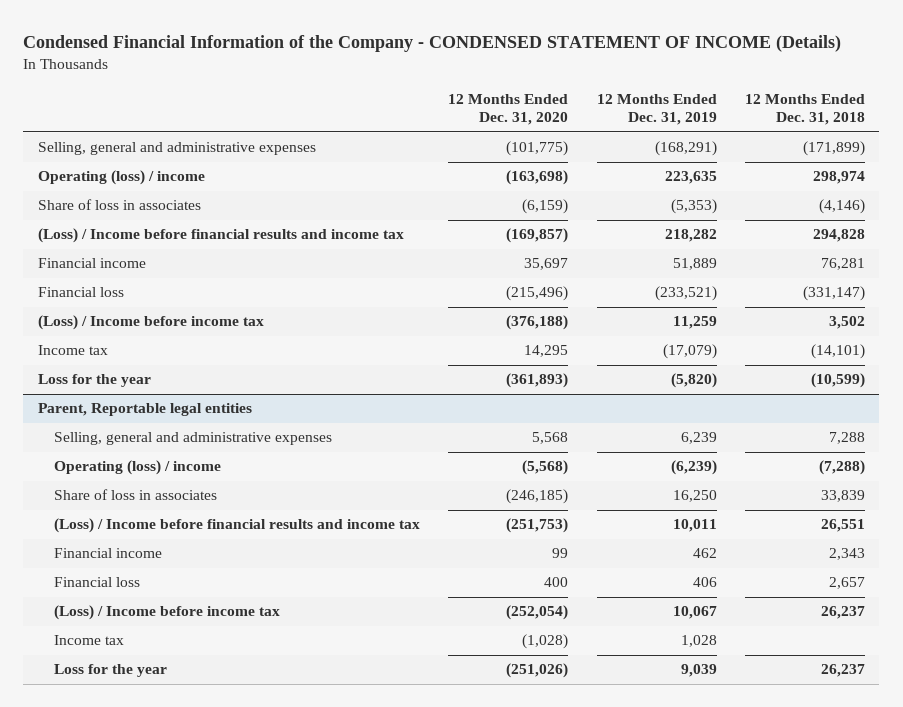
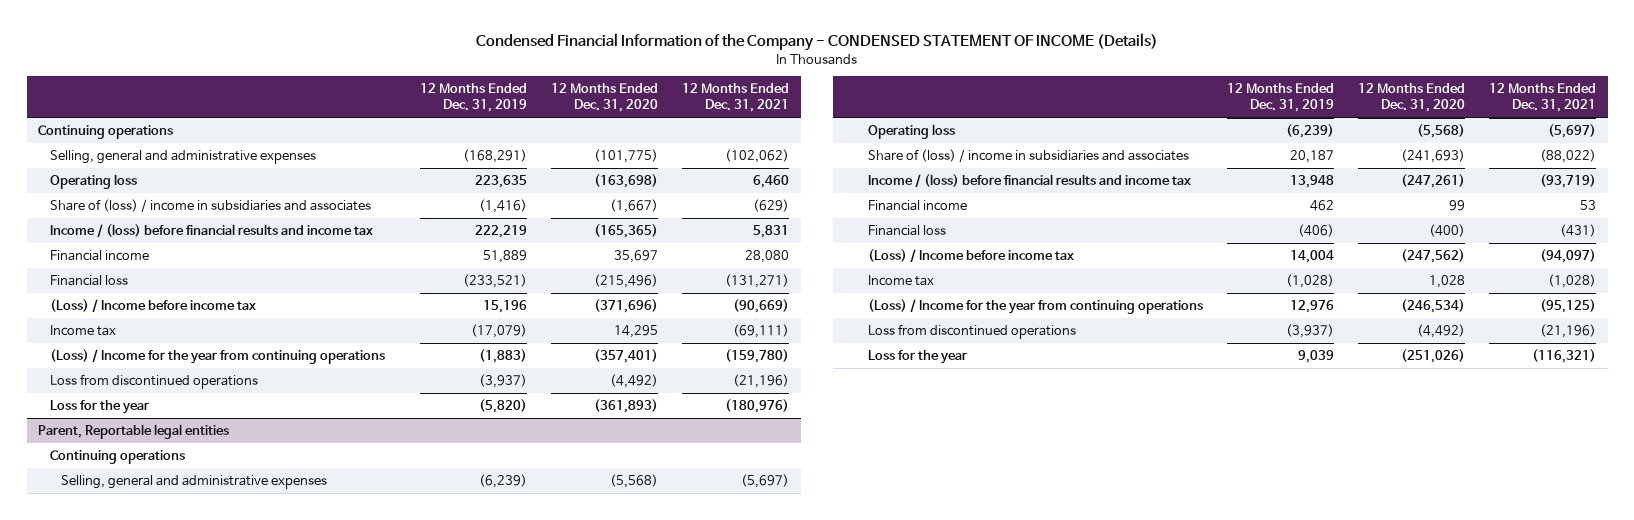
[745,93,866,126] 12 Months Ended Dec. 31, 2018 -> none
none -> [682,83,790,113] 12 Months Ended Dec. 31, 2021
none -> [38,125,174,140] Continuing operations
[37,170,205,186] Operating (loss) / income -> [49,174,137,190] Operating loss
[37,199,201,211] Share of loss in associates -> [49,199,371,213] Share of (loss) / income in subsidiaries and associates
[522,199,569,215] (6,159) -> [610,199,659,214] (1,667)
[670,199,717,215] (5,353) -> [479,199,528,214] (1,416)
[37,228,404,244] (Loss) / Income before financial results and income tax -> [49,224,373,239] Income / (loss) before financial results and income tax
[506,228,569,244] (169,857) -> [594,224,659,239] (165,365)
[664,229,717,243] 218,282 -> [475,225,528,239] 222,219
[506,315,569,331] (376,188) -> [594,299,659,314] (371,696)
[672,316,717,330] 11,259 -> [483,300,528,314] 15,196
none -> [49,349,385,365] (Loss) / Income for the year from continuing operations
none -> [49,374,258,390] Loss from discontinued operations
none -> [49,450,185,465] Continuing operations
[532,432,569,445] 5,568 -> [610,474,659,489] (5,568)
[680,432,717,445] 6,239 -> [479,474,528,489] (6,239)
[53,460,221,476] Operating (loss) / income -> [867,124,955,140] Operating loss
[53,489,217,501] Share of loss in associates -> [867,149,1189,163] Share of (loss) / income in subsidiaries and associates
[506,489,569,505] (246,185) -> [1400,149,1465,164] (241,693)
[672,490,717,503] 16,250 -> [1289,150,1334,164] 20,187
[53,518,420,534] (Loss) / Income before financial results and income tax -> [867,174,1191,189] Income / (loss) before financial results and income tax
[506,518,569,534] (251,753) -> [1400,174,1465,189] (247,261)
[672,519,717,533] 10,011 -> [1289,175,1334,189] 13,948
[544,577,569,588] 400 -> [1428,224,1465,238] (400)
[692,577,717,588] 406 -> [1297,224,1334,238] (406)
[506,605,569,621] (252,054) -> [1400,249,1465,264] (247,562)
[672,606,717,620] 10,067 -> [1289,250,1334,264] 14,004
[522,634,569,650] (1,028) -> [1428,275,1465,289] 1,028
[680,635,717,648] 1,028 -> [1285,274,1334,289] (1,028)
none -> [867,299,1203,315] (Loss) / Income for the year from continuing operations
none -> [867,324,1076,340] Loss from discontinued operations

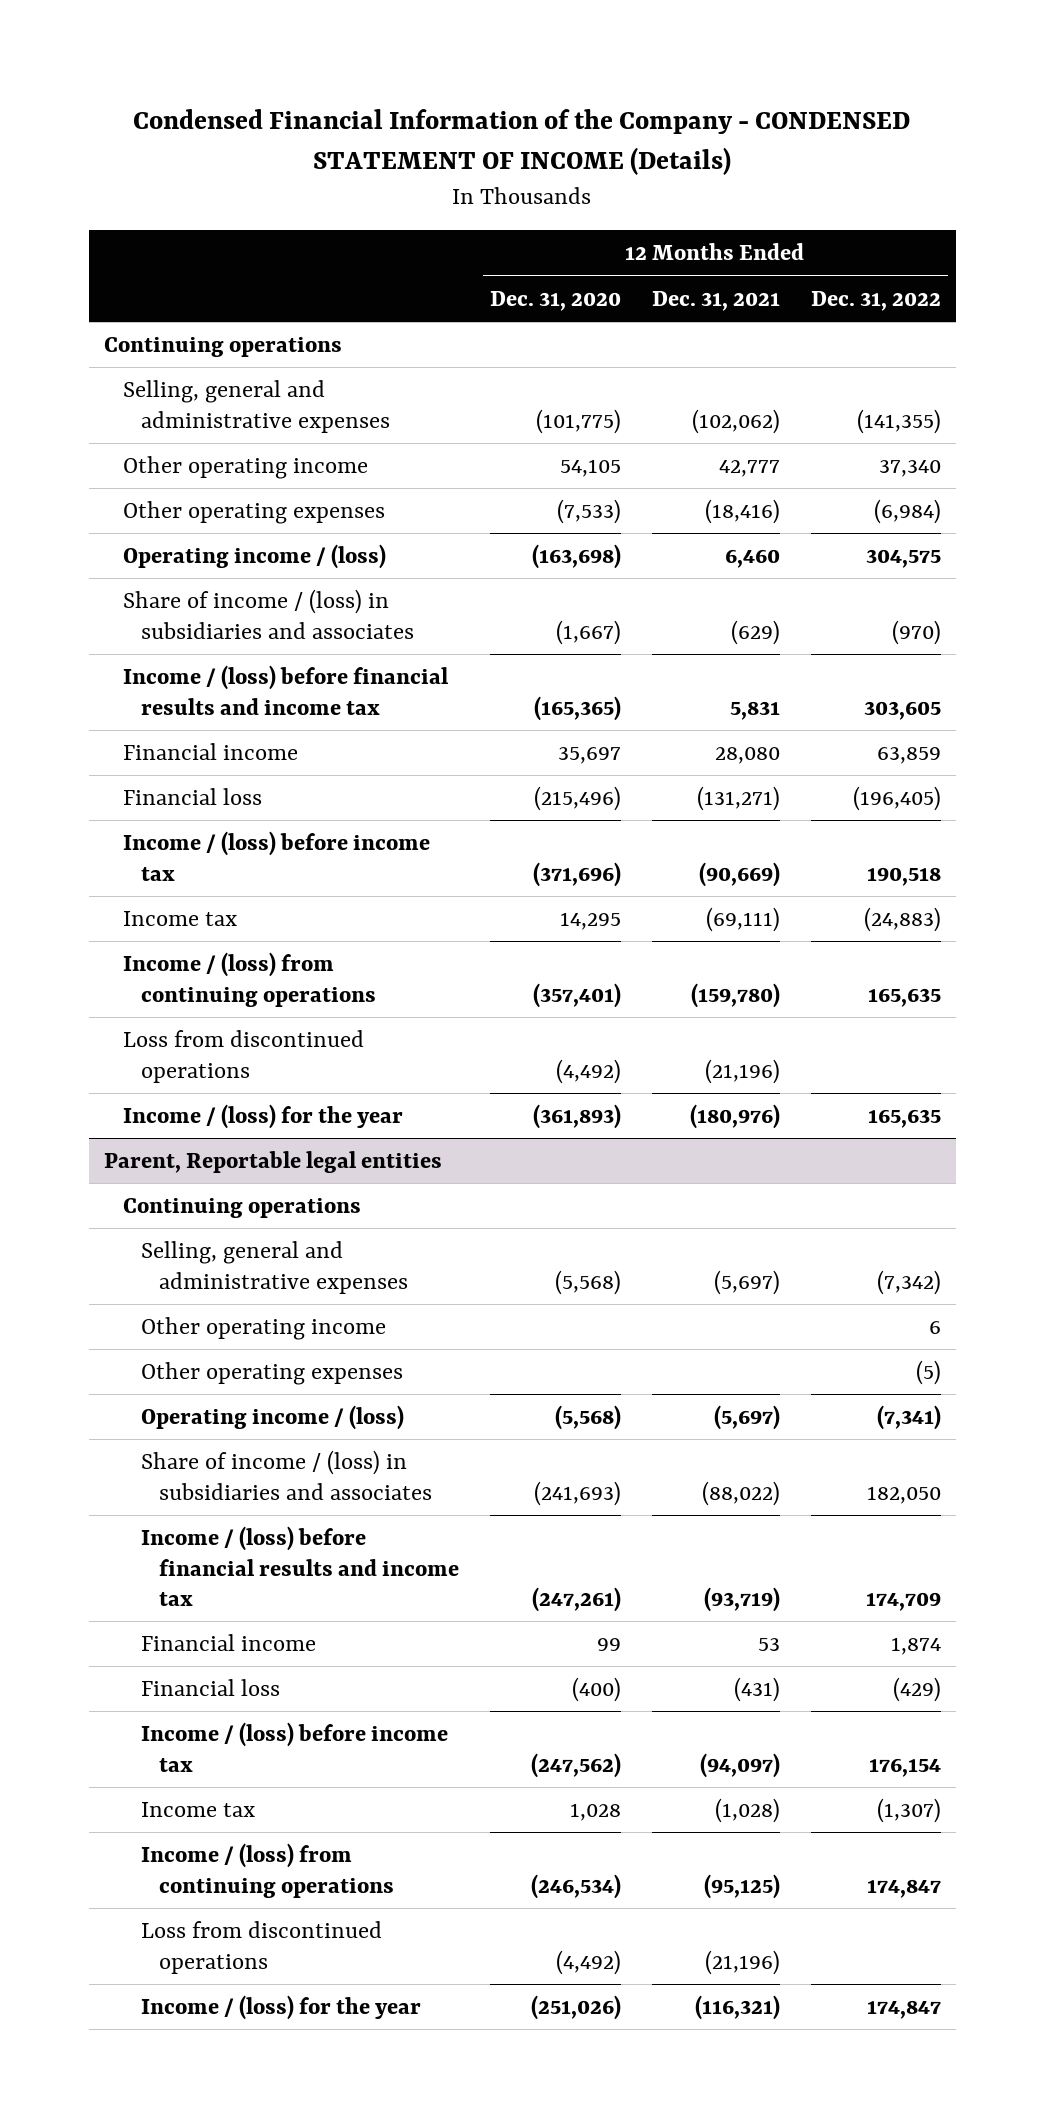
[420,83,528,113] 12 Months Ended Dec. 31, 2019 -> none
none -> [810,290,941,311] Dec. 31, 2022
none -> [122,456,368,480] Other operating income
none -> [122,501,385,525] Other operating expenses
[49,174,137,190] Operating loss -> [122,544,386,570] Operating income / (loss)
[49,199,371,213] Share of (loss) / income in subsidiaries and associates -> [122,589,415,639] Share of income / (loss) in subsidiaries and associates
[49,299,256,314] (Loss) / Income before income tax -> [122,831,430,881] Income / (loss) before income tax
[49,349,385,365] (Loss) / Income for the year from continuing operations -> [122,952,377,1007] Income / (loss) from continuing operations
[49,400,149,415] Loss for the year -> [122,1104,403,1130] Income / (loss) for the year
none -> [141,1317,387,1341] Other operating income
none -> [141,1362,404,1386] Other operating expenses
[867,124,955,140] Operating loss -> [141,1405,405,1431] Operating income / (loss)
[867,149,1189,163] Share of (loss) / income in subsidiaries and associates -> [141,1450,433,1500] Share of income / (loss) in subsidiaries and associates
[867,249,1074,264] (Loss) / Income before income tax -> [141,1722,449,1772] Income / (loss) before income tax
[867,299,1203,315] (Loss) / Income for the year from continuing operations -> [141,1843,395,1898] Income / (loss) from continuing operations
[867,350,967,365] Loss for the year -> [141,1995,422,2021] Income / (loss) for the year

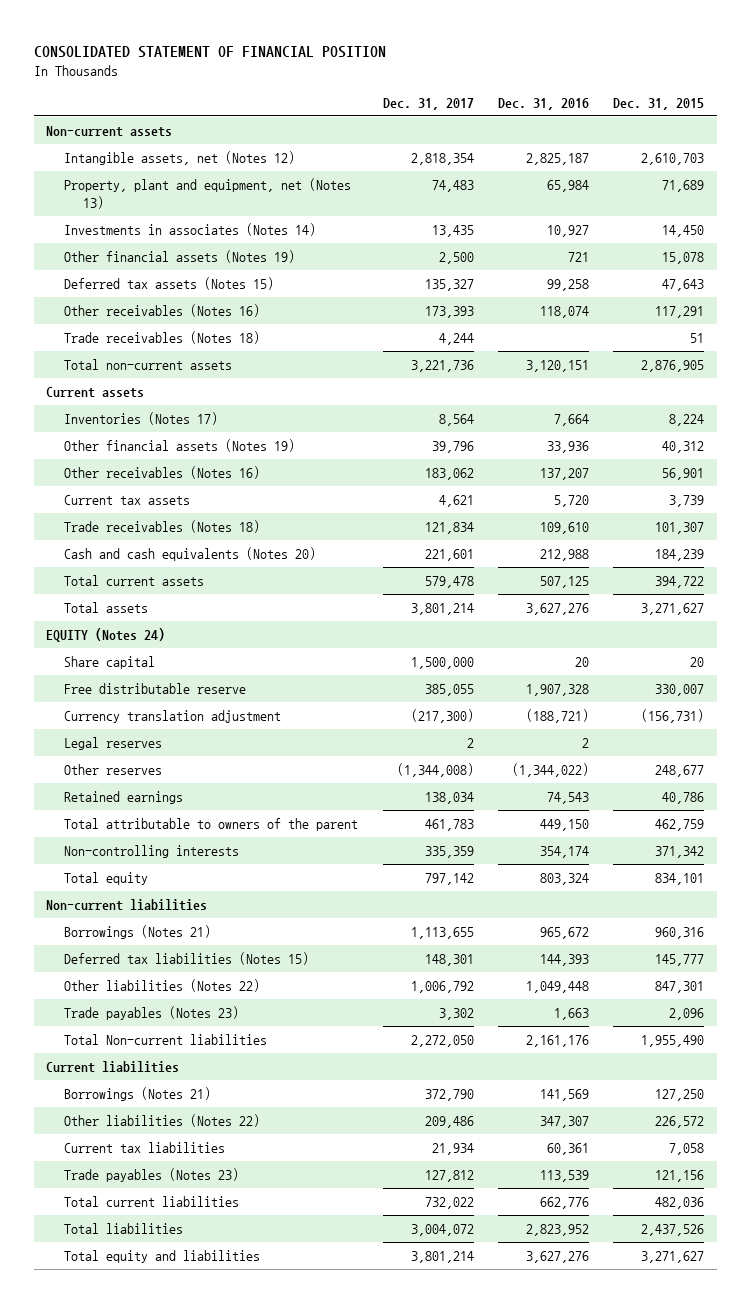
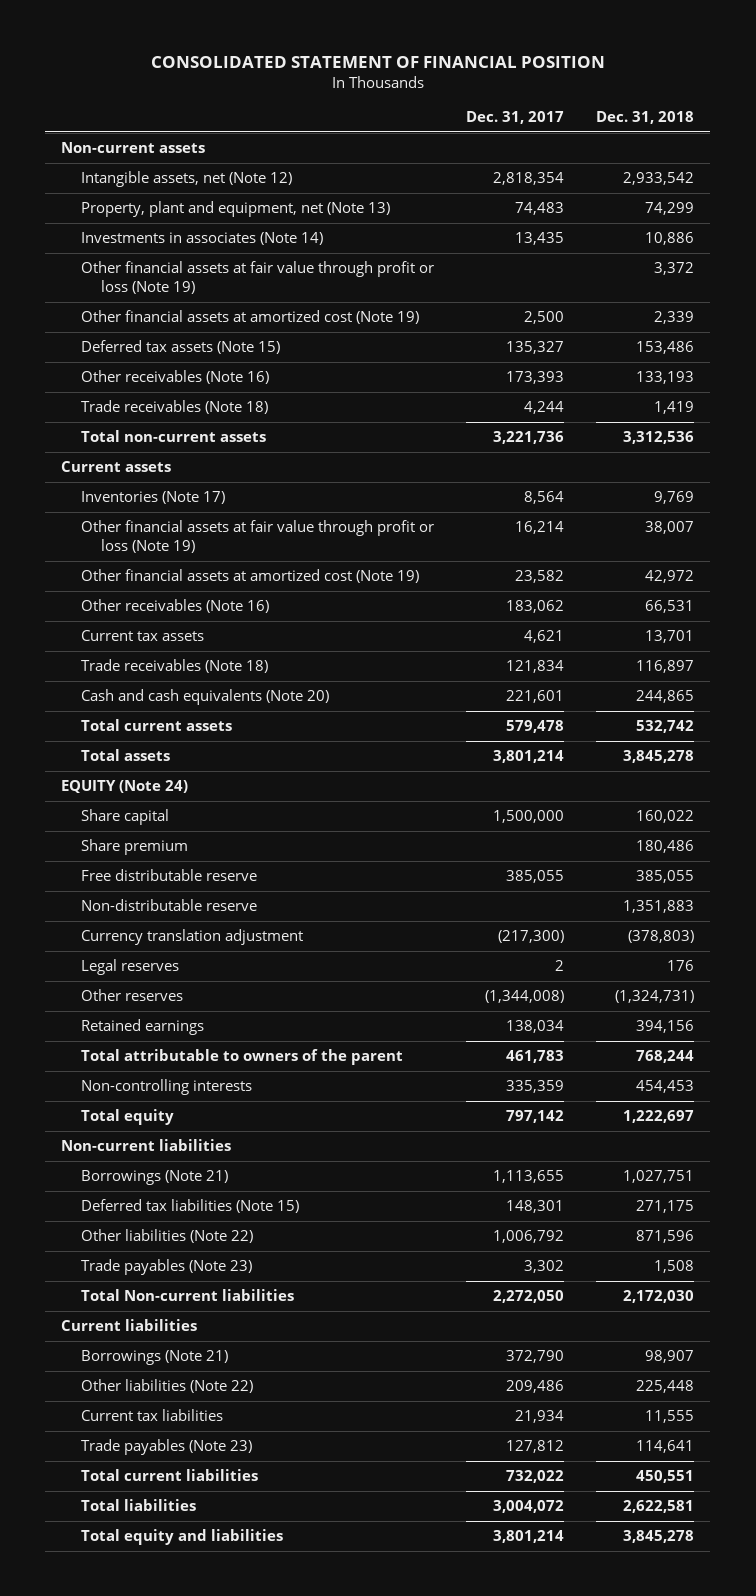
[498,97,590,110] Dec. 31, 2016 -> none
[613,97,705,110] Dec. 31, 2015 -> none
none -> [596,111,695,125] Dec. 31, 2018
[64,250,296,264] Other financial assets (Notes 19) -> none
[64,151,296,166] Intangible assets, net (Notes 12) -> [81,171,293,188] Intangible assets, net (Note 12)
[64,178,352,210] Property, plant and equipment, net (Notes 13) -> [81,201,391,218] Property, plant and equipment, net (Note 13)
[64,223,317,237] Investments in associates (Notes 14) -> [81,232,324,246] Investments in associates (Note 14)
none -> [81,261,435,294] Other financial assets at fair value through profit or loss (Note 19)
none -> [81,310,420,325] Other financial assets at amortized cost (Note 19)
[64,277,275,291] Deferred tax assets (Notes 15) -> [81,340,281,355] Deferred tax assets (Note 15)
[64,304,261,318] Other receivables (Notes 16) -> [81,370,270,385] Other receivables (Note 16)
[64,331,261,345] Trade receivables (Notes 18) -> [81,400,269,415] Trade receivables (Note 18)
[64,439,296,453] Other financial assets (Notes 19) -> none
[64,412,219,426] Inventories (Notes 17) -> [81,491,226,505] Inventories (Note 17)
none -> [81,520,435,553] Other financial assets at fair value through profit or loss (Note 19)
none -> [81,569,420,584] Other financial assets at amortized cost (Note 19)
[64,466,261,480] Other receivables (Notes 16) -> [81,599,270,614] Other receivables (Note 16)
[64,520,261,534] Trade receivables (Notes 18) -> [81,659,269,674] Trade receivables (Note 18)
[64,547,317,562] Cash and cash equivalents (Notes 20) -> [81,689,330,706] Cash and cash equivalents (Note 20)
[45,628,165,643] EQUITY (Notes 24) -> [61,780,189,794] EQUITY (Note 24)
none -> [81,839,189,856] Share premium
none -> [81,899,258,912] Non-distributable reserve
[64,925,212,940] Borrowings (Notes 21) -> [81,1170,229,1186] Borrowings (Note 21)
[64,952,310,966] Deferred tax liabilities (Notes 15) -> [81,1199,300,1214] Deferred tax liabilities (Note 15)
[64,979,261,993] Other liabilities (Notes 22) -> [81,1229,254,1244] Other liabilities (Note 22)
[64,1006,240,1021] Trade payables (Notes 23) -> [81,1259,253,1276] Trade payables (Note 23)
[64,1087,212,1102] Borrowings (Notes 21) -> [81,1350,229,1366] Borrowings (Note 21)
[64,1114,261,1128] Other liabilities (Notes 22) -> [81,1379,254,1394] Other liabilities (Note 22)
[64,1168,240,1183] Trade payables (Notes 23) -> [81,1439,253,1456] Trade payables (Note 23)

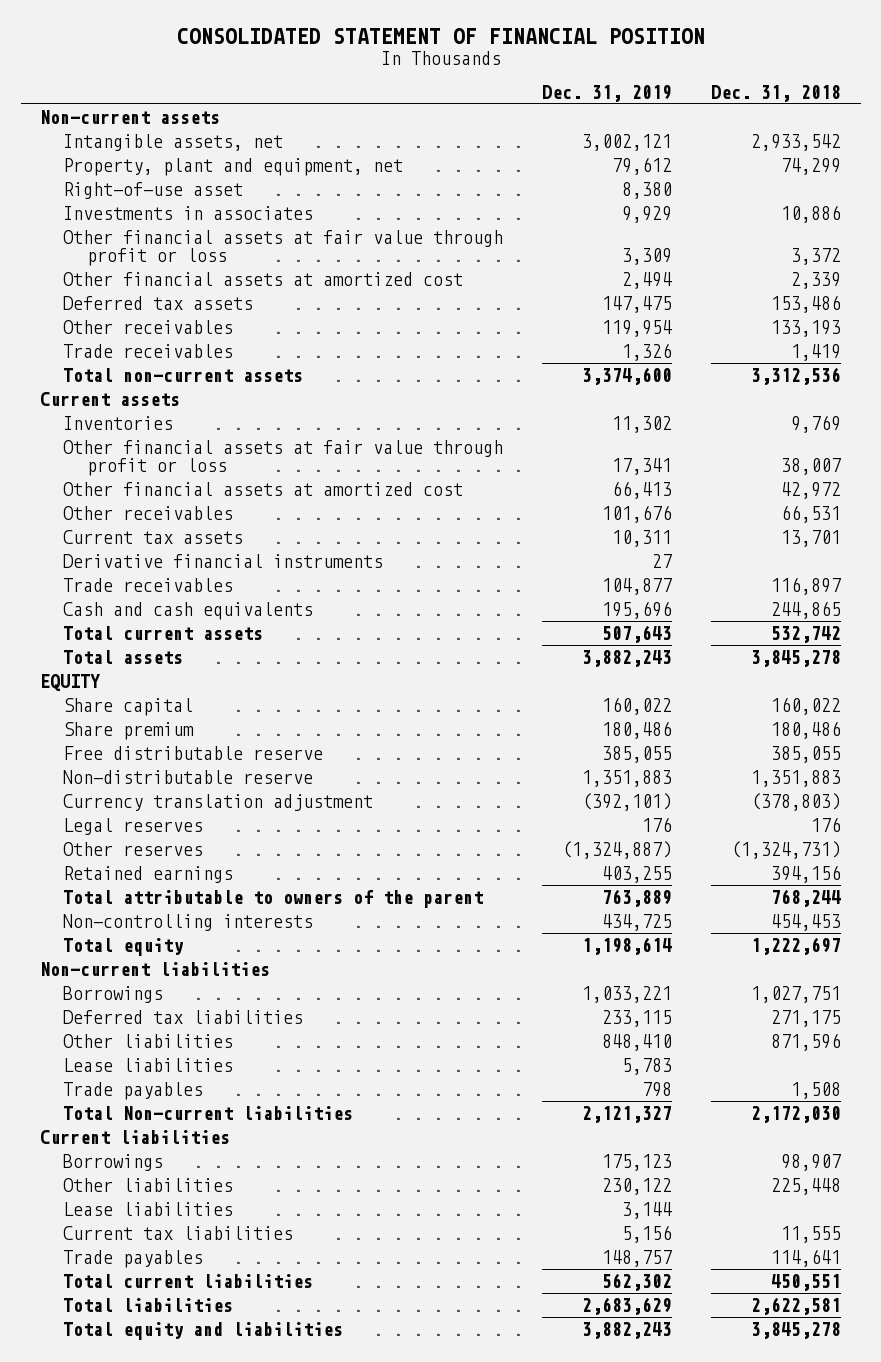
[466,111,565,125] Dec. 31, 2017 -> none
none -> [542,84,673,102] Dec. 31, 2019
[81,171,293,188] Intangible assets, net (Note 12) -> [63,133,284,151] Intangible assets, net
[81,201,391,218] Property, plant and equipment, net (Note 13) -> [63,157,404,176] Property, plant and equipment, net
none -> [63,181,244,199] Right-of-use asset
[81,232,324,246] Investments in associates (Note 14) -> [63,205,314,220] Investments in associates
[81,261,435,294] Other financial assets at fair value through profit or loss (Note 19) -> [63,229,504,266] Other financial assets at fair value through profit or loss
[81,310,420,325] Other financial assets at amortized cost (Note 19) -> [63,271,464,286] Other financial assets at amortized cost
[81,340,281,355] Deferred tax assets (Note 15) -> [63,295,254,310] Deferred tax assets
[81,370,270,385] Other receivables (Note 16) -> [63,319,234,334] Other receivables
[81,400,269,415] Trade receivables (Note 18) -> [63,343,234,358] Trade receivables
[81,491,226,505] Inventories (Note 17) -> [63,415,174,430] Inventories
[81,520,435,553] Other financial assets at fair value through profit or loss (Note 19) -> [63,439,504,476] Other financial assets at fair value through profit or loss
[81,569,420,584] Other financial assets at amortized cost (Note 19) -> [63,481,464,496] Other financial assets at amortized cost
[81,599,270,614] Other receivables (Note 16) -> [63,505,234,520] Other receivables
none -> [63,553,384,568] Derivative financial instruments
[81,659,269,674] Trade receivables (Note 18) -> [63,577,234,592] Trade receivables
[81,689,330,706] Cash and cash equivalents (Note 20) -> [63,601,314,620] Cash and cash equivalents
[61,780,189,794] EQUITY (Note 24) -> [40,673,101,691] EQUITY
[81,1170,229,1186] Borrowings (Note 21) -> [63,985,164,1003] Borrowings
[81,1199,300,1214] Deferred tax liabilities (Note 15) -> [63,1009,304,1024] Deferred tax liabilities
[81,1229,254,1244] Other liabilities (Note 22) -> [63,1033,234,1048] Other liabilities
none -> [63,1057,234,1072] Lease liabilities
[81,1259,253,1276] Trade payables (Note 23) -> [63,1081,204,1100] Trade payables
[81,1350,229,1366] Borrowings (Note 21) -> [63,1153,164,1171] Borrowings
[81,1379,254,1394] Other liabilities (Note 22) -> [63,1177,234,1192] Other liabilities
none -> [63,1201,234,1216] Lease liabilities
[81,1439,253,1456] Trade payables (Note 23) -> [63,1249,204,1268] Trade payables

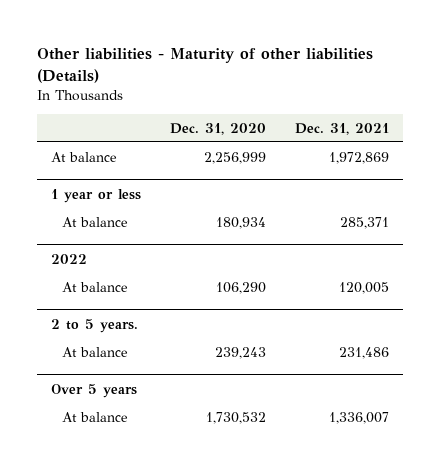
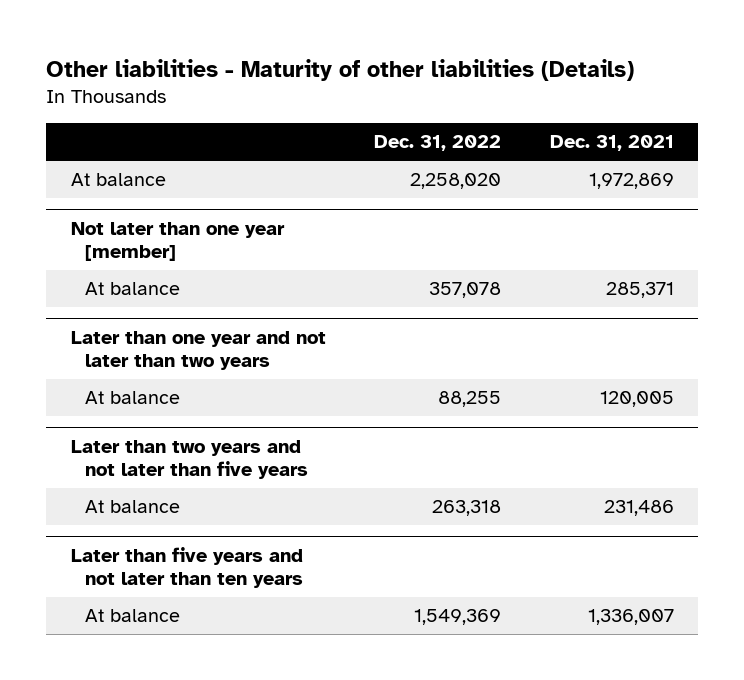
[170,122,267,135] Dec. 31, 2020 -> none
none -> [374,135,502,152] Dec. 31, 2022
[51,188,142,203] 1 year or less -> [70,221,285,261] Not later than one year [member]
[51,253,88,264] 2022 -> [70,330,326,370] Later than one year and not later than two years
[51,318,139,333] 2 to 5 years. -> [70,439,308,479] Later than two years and not later than five years
[51,383,138,398] Over 5 years -> [70,546,303,588] Later than five years and not later than ten years

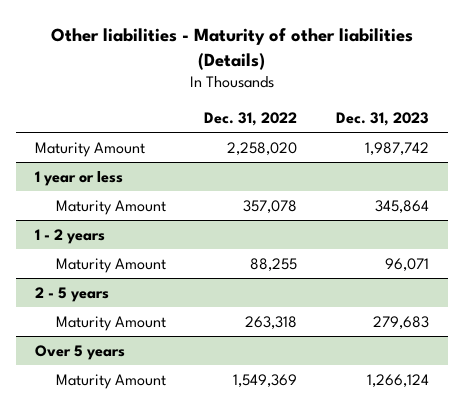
[549,135,674,152] Dec. 31, 2021 -> none
none -> [335,112,429,127] Dec. 31, 2023
[70,173,166,187] At balance -> [35,141,146,157] Maturity Amount
[70,221,285,261] Not later than one year [member] -> [35,170,124,186] 1 year or less
[84,282,180,296] At balance -> [55,199,166,215] Maturity Amount
[70,330,326,370] Later than one year and not later than two years -> [35,228,106,244] 1 - 2 years
[84,391,180,405] At balance -> [55,257,166,273] Maturity Amount
[70,439,308,479] Later than two years and not later than five years -> [35,286,110,302] 2 - 5 years
[84,500,180,514] At balance -> [55,315,166,331] Maturity Amount
[70,546,303,588] Later than five years and not later than ten years -> [35,344,126,360] Over 5 years
[84,609,180,623] At balance -> [55,373,166,389] Maturity Amount

